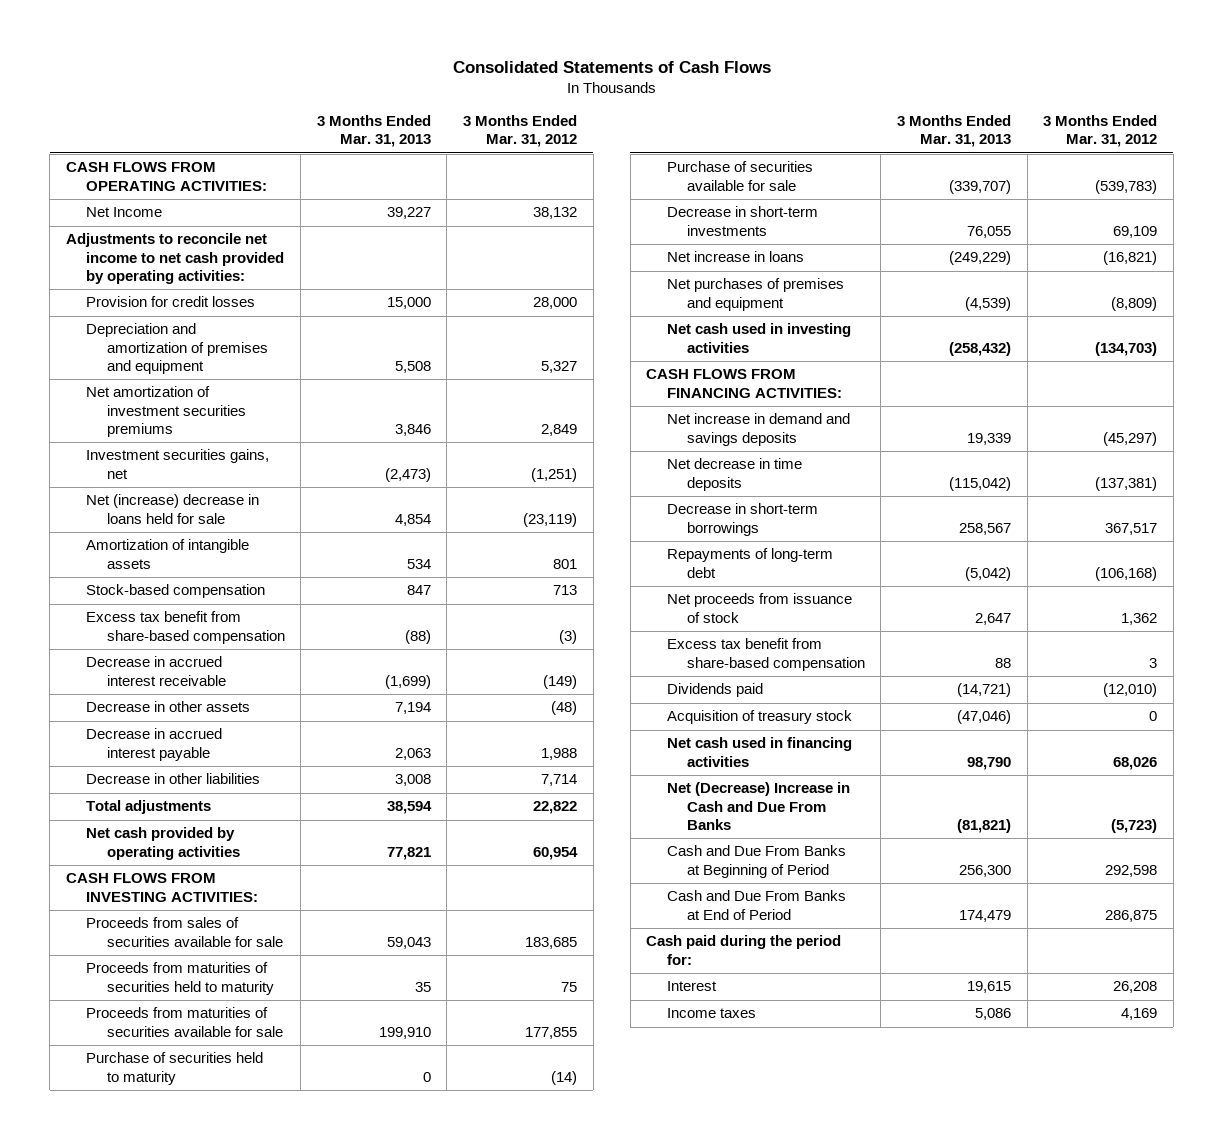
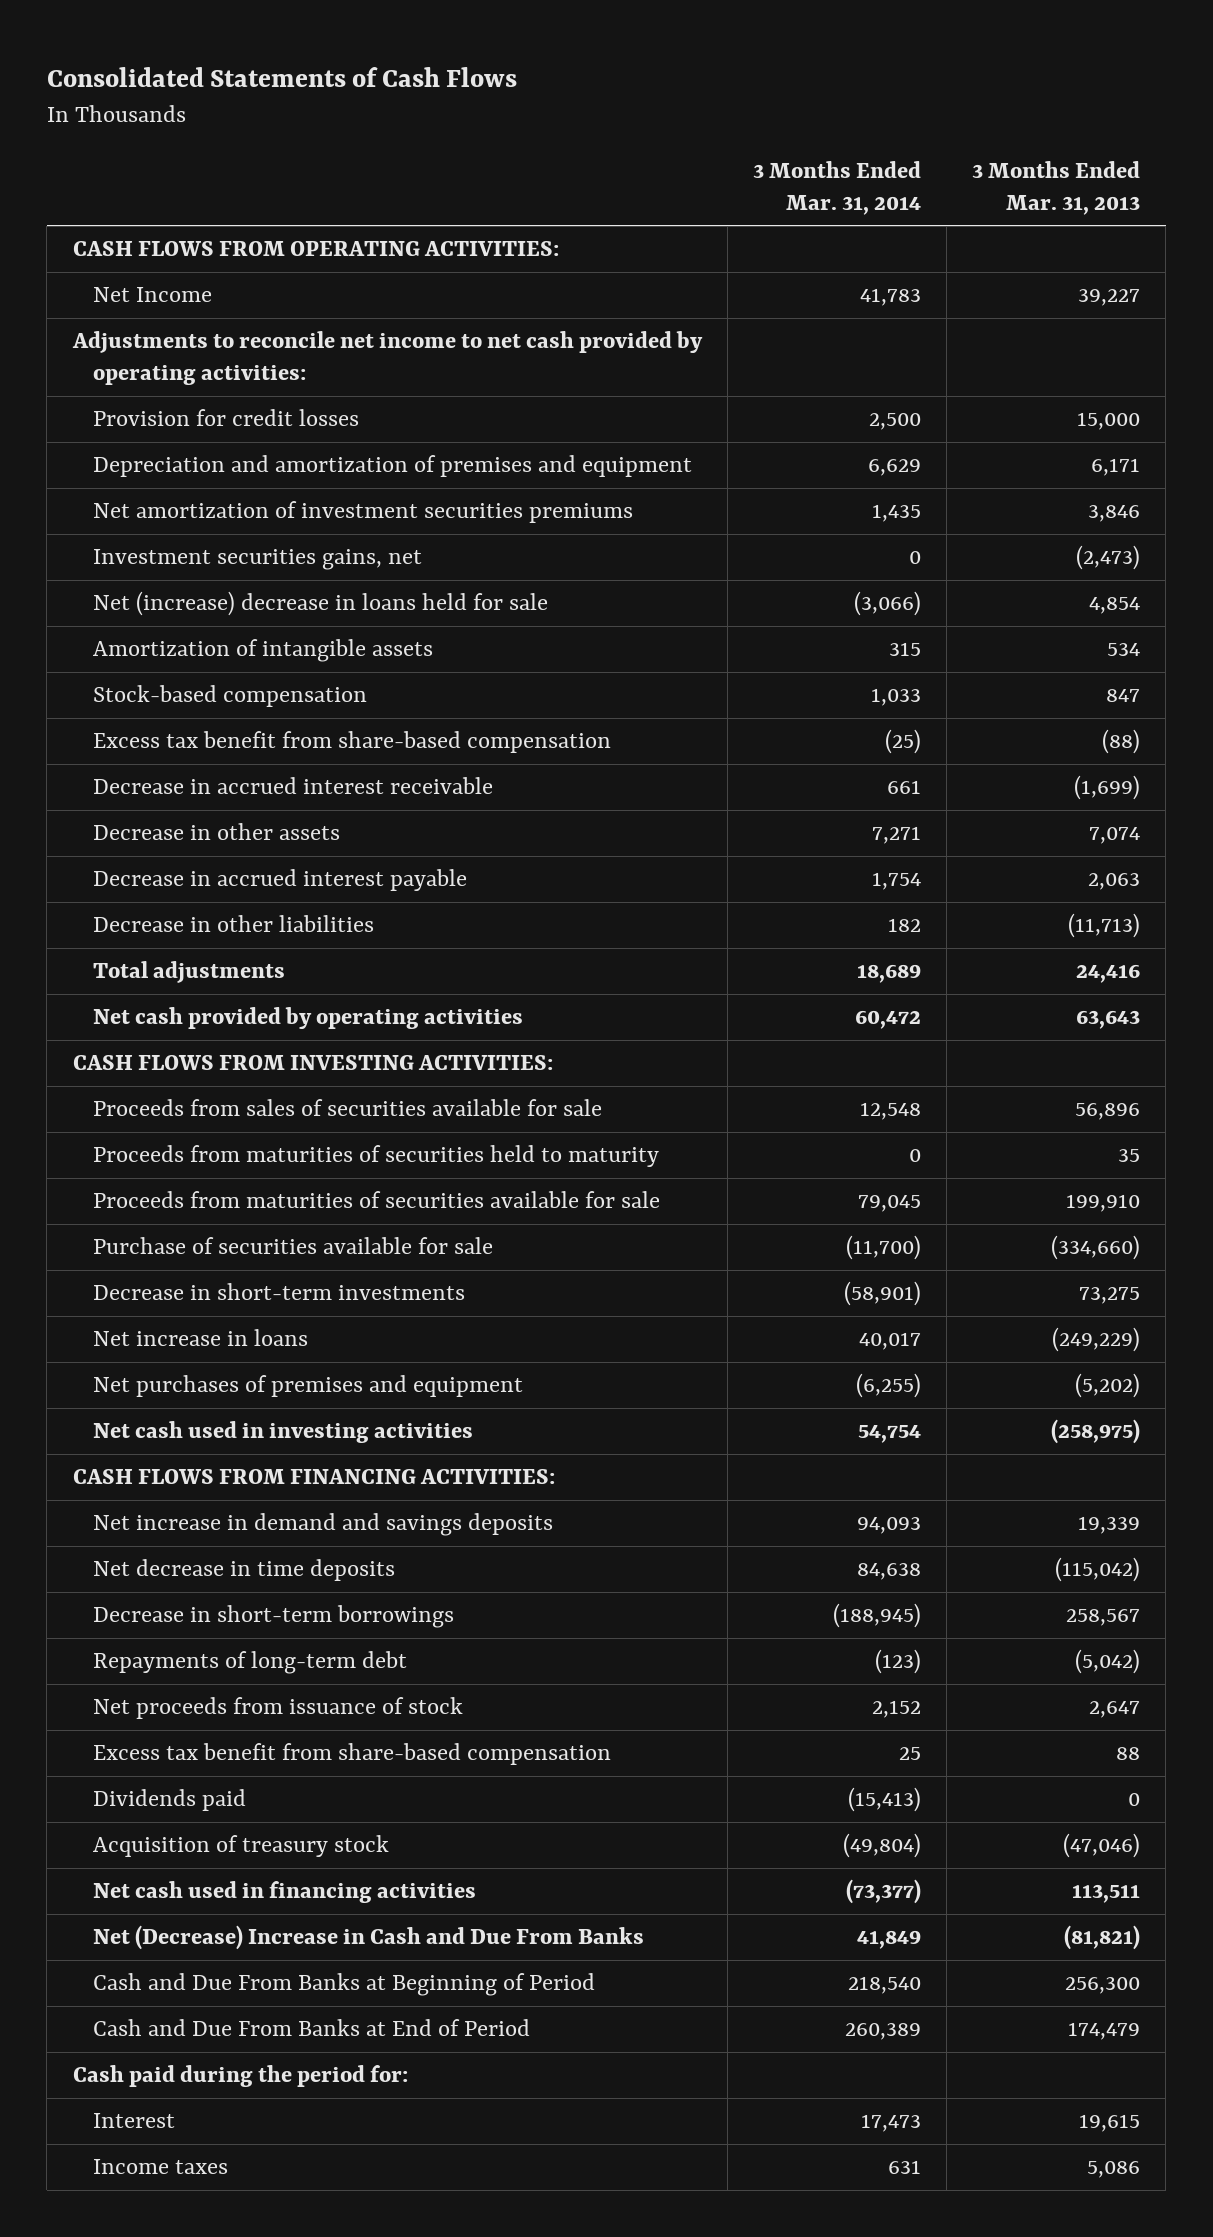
[463,115,578,148] 3 Months Ended Mar. 31, 2012 -> none
none -> [752,161,921,216] 3 Months Ended Mar. 31, 2014
[394,360,431,373] 5,508 -> [1091,458,1141,477] 6,171
[394,702,431,715] 7,194 -> [1089,827,1141,845] 7,074
[394,774,431,787] 3,008 -> [1068,913,1141,939] (11,713)
[386,801,432,815] 38,594 -> [1076,964,1141,984] 24,416
[386,846,431,860] 77,821 -> [1076,1010,1141,1030] 63,643
[386,936,431,949] 59,043 -> [1075,1103,1141,1121] 56,896
[86,1052,264,1085] Purchase of securities held to maturity -> none
[949,179,1012,194] (339,707) -> [1051,1235,1141,1261] (334,660)
[967,225,1012,238] 76,055 -> [1079,1287,1141,1305] 73,275
[965,296,1012,311] (4,539) -> [1075,1373,1141,1399] (5,202)
[949,341,1012,356] (258,432) -> [1051,1419,1141,1445] (258,975)
[957,683,1012,698] (14,721) -> [1128,1793,1141,1807] 0
[967,756,1012,770] 98,790 -> [1072,1884,1141,1904] 113,511

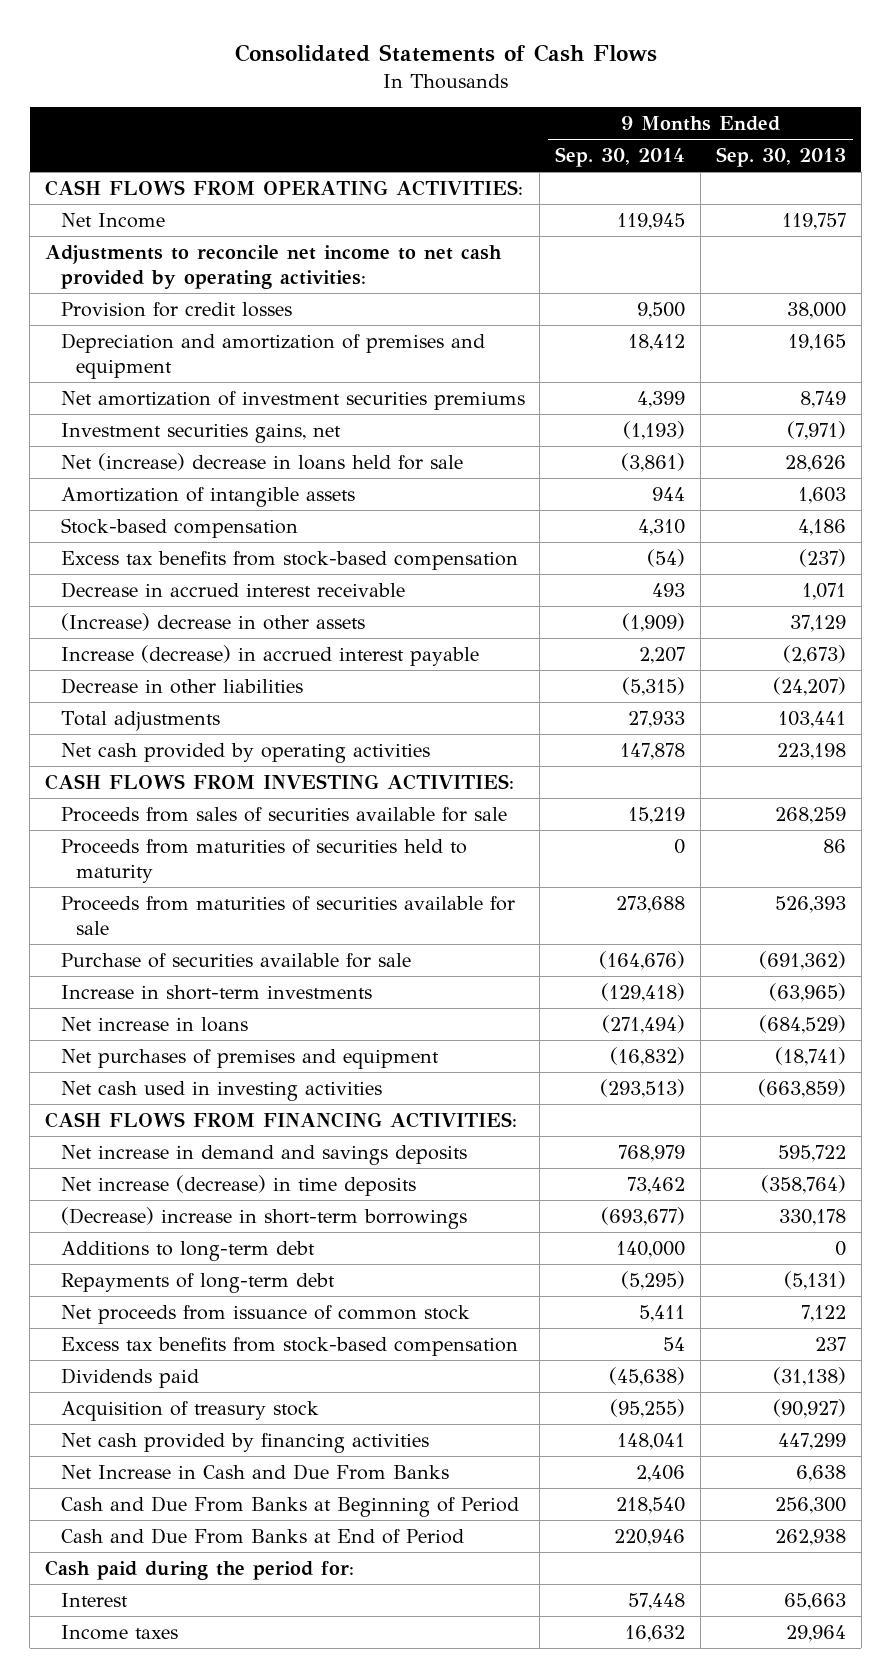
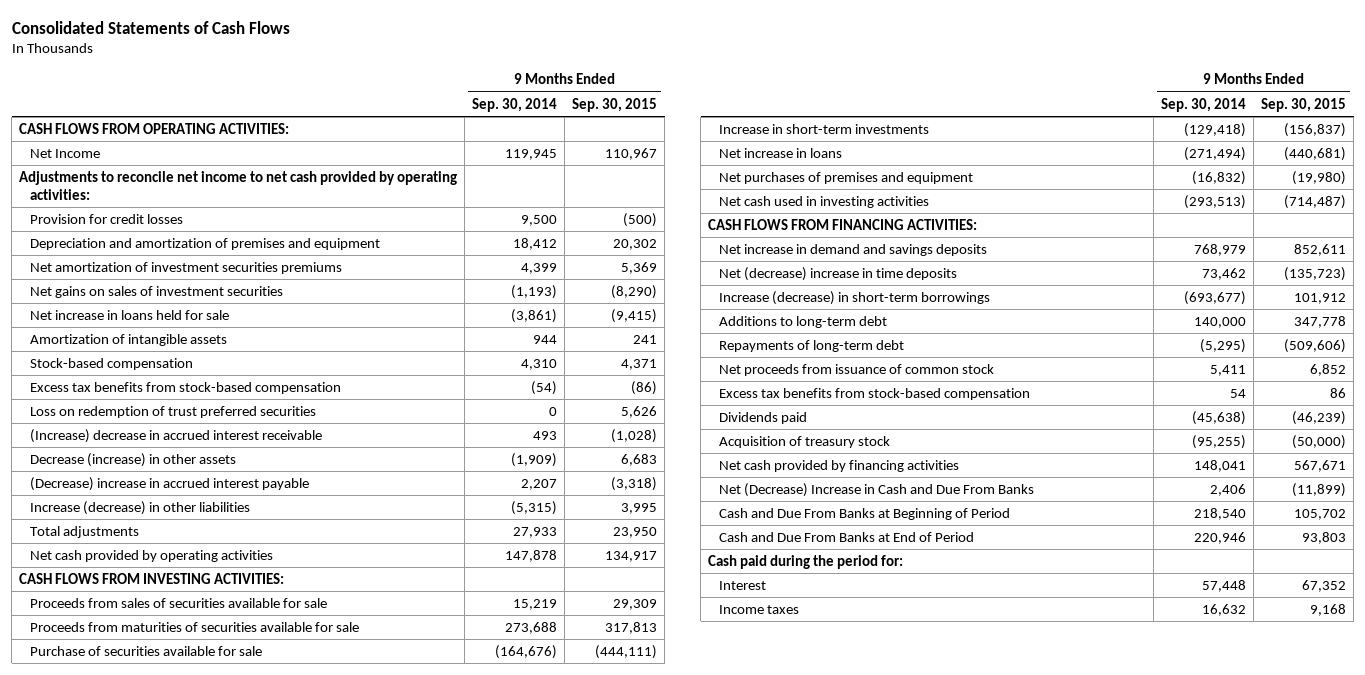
[715,147,846,168] Sep. 30, 2013 -> none
none -> [572,97,658,112] Sep. 30, 2015
[60,422,341,443] Investment securities gains, net -> [30,285,284,298] Net gains on sales of investment securities
[60,452,463,471] Net (increase) decrease in loans held for sale -> [30,309,230,320] Net increase in loans held for sale
none -> [30,405,317,418] Loss on redemption of trust preferred securities
[60,581,405,598] Decrease in accrued interest receivable -> [30,428,323,443] (Increase) decrease in accrued interest receivable
[60,612,365,631] (Increase) decrease in other assets -> [30,452,237,467] Decrease (increase) in other assets
[60,644,479,666] Increase (decrease) in accrued interest payable -> [30,476,310,491] (Decrease) increase in accrued interest payable
[60,677,303,694] Decrease in other liabilities -> [30,500,251,515] Increase (decrease) in other liabilities
[60,838,467,884] Proceeds from maturities of securities held to maturity -> none
[60,1174,416,1196] Net increase (decrease) in time deposits -> [719,266,958,281] Net (decrease) increase in time deposits
[60,1206,467,1229] (Decrease) increase in short-term borrowings -> [719,290,991,305] Increase (decrease) in short-term borrowings
[60,1463,449,1480] Net Increase in Cash and Due From Banks -> [719,482,1035,497] Net (Decrease) Increase in Cash and Due From Banks

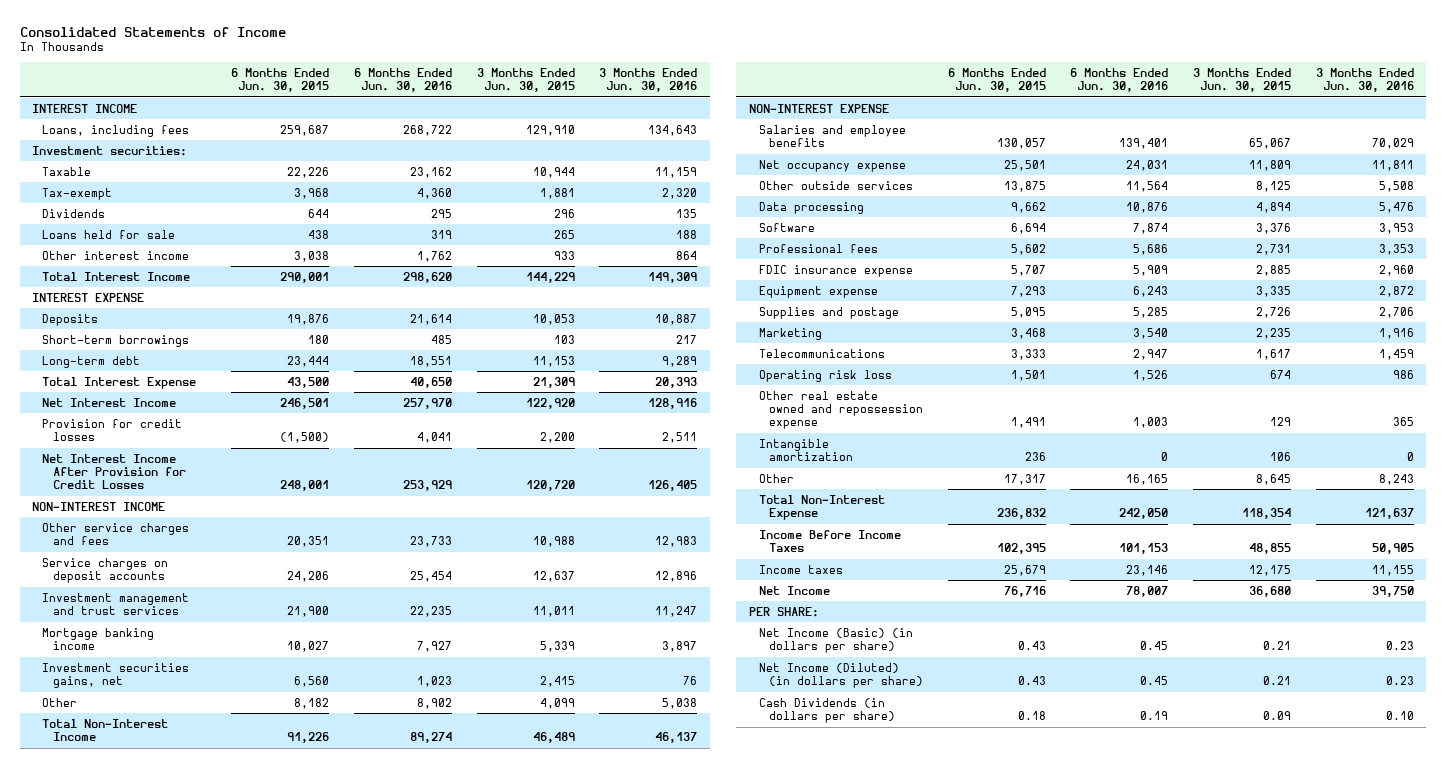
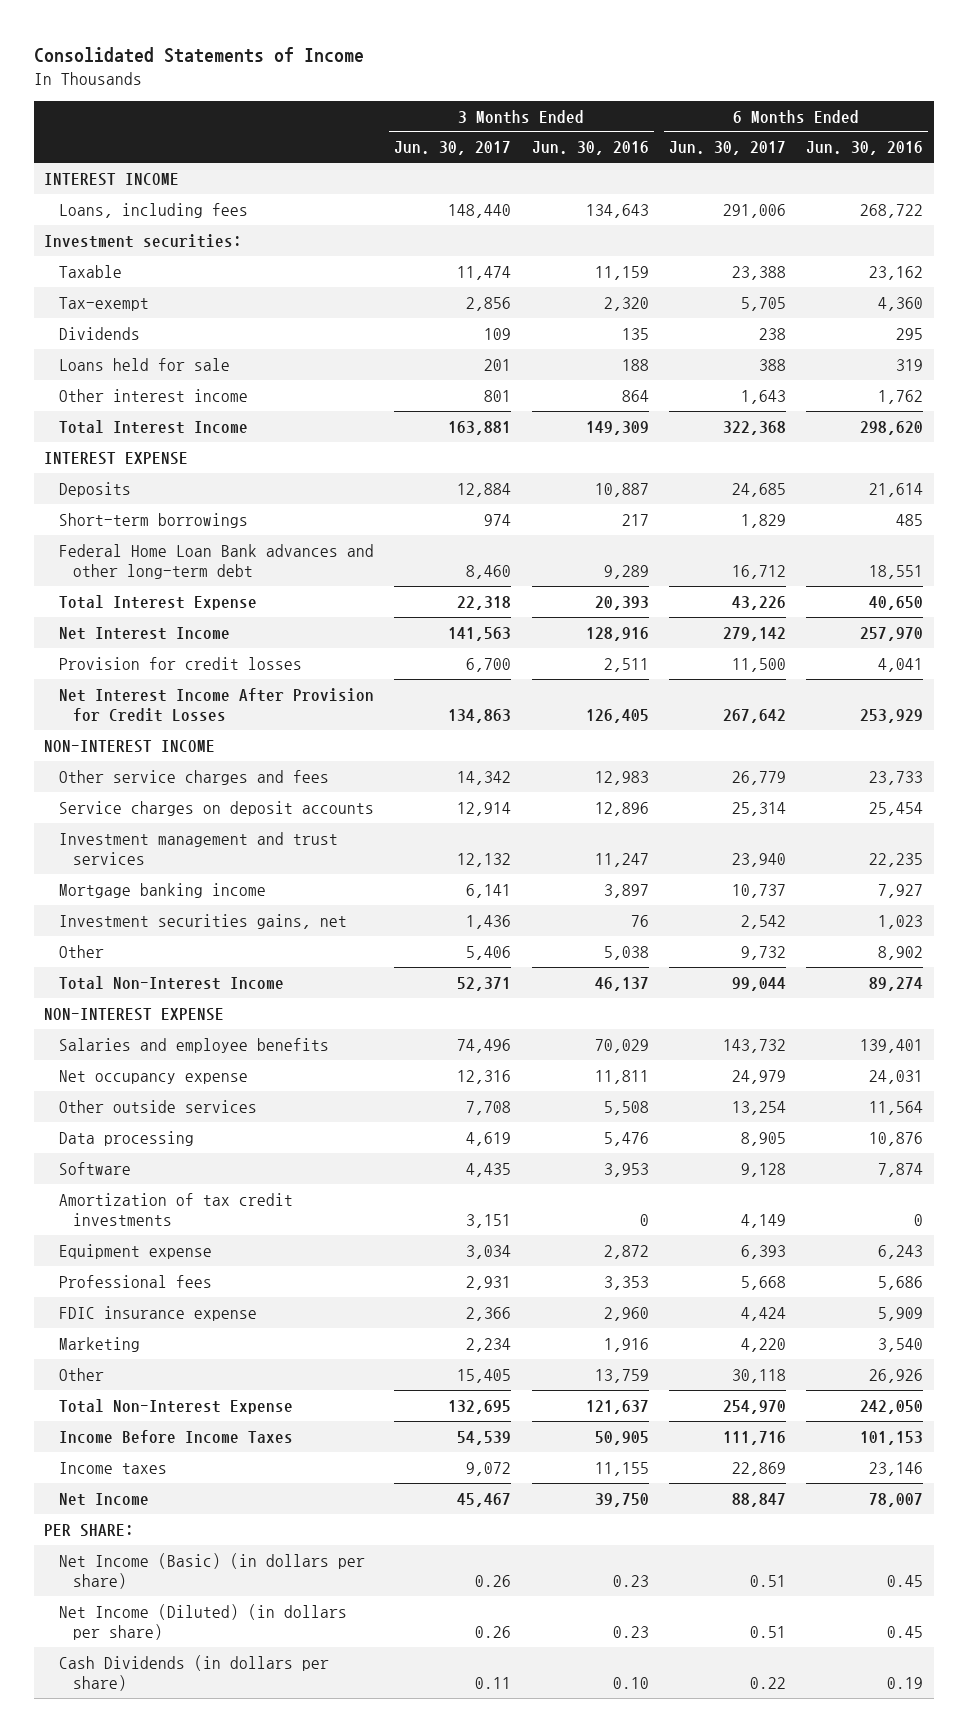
[231,67,330,92] 6 Months Ended Jun. 30, 2015 -> none
[476,67,575,92] 3 Months Ended Jun. 30, 2015 -> none
none -> [394,141,512,156] Jun. 30, 2017
none -> [668,141,786,156] Jun. 30, 2017
[42,355,141,368] Long-term debt -> [58,543,374,580] Federal Home Loan Bank advances and other long-term debt
none -> [58,1192,293,1227] Amortization of tax credit investments
[758,285,878,298] Equipment expense -> [58,1243,212,1259] Equipment expense
[758,306,899,319] Supplies and postage -> none
[758,348,885,358] Telecommunications -> none
[758,369,892,382] Operating risk loss -> none
[758,390,924,430] Other real estate owned and repossession expense -> none
[758,438,854,461] Intangible amortization -> none
[1126,473,1169,485] 16,165 -> [869,1368,924,1383] 26,926
[1378,473,1414,485] 8,243 -> [594,1368,649,1383] 13,759

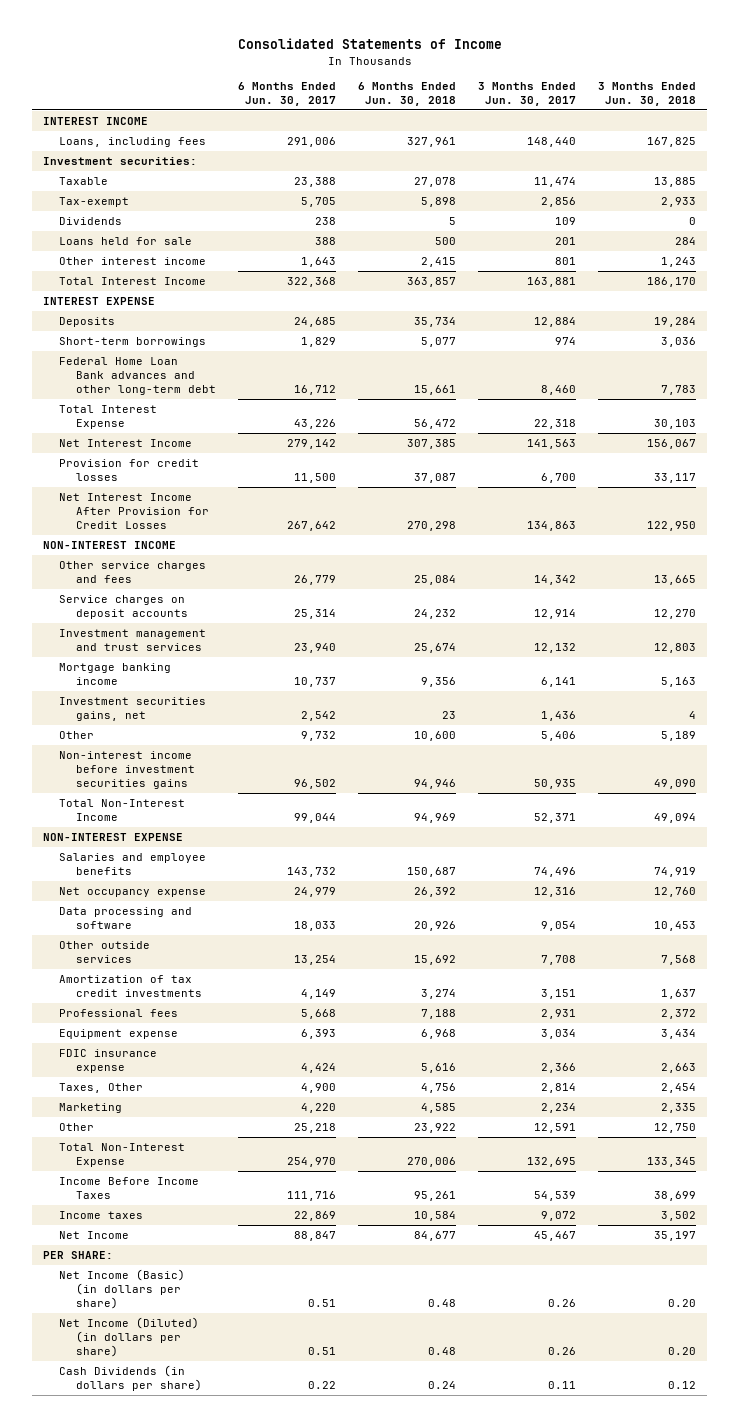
[531,141,649,156] Jun. 30, 2016 -> none
[806,141,924,156] Jun. 30, 2016 -> none
none -> [357,81,456,106] 6 Months Ended Jun. 30, 2018
none -> [598,81,697,106] 3 Months Ended Jun. 30, 2018
none -> [59,750,195,790] Non-interest income before investment securities gains
none -> [59,906,193,930] Data processing and software
[58,1130,194,1146] Data processing -> none
[58,1161,131,1175] Software -> none
[58,1243,212,1259] Equipment expense -> [59,1028,179,1039] Equipment expense
none -> [59,1082,144,1093] Taxes, Other
[457,1368,512,1383] 15,405 -> [533,1122,576,1133] 12,591
[731,1368,786,1383] 30,118 -> [293,1122,336,1133] 25,218

